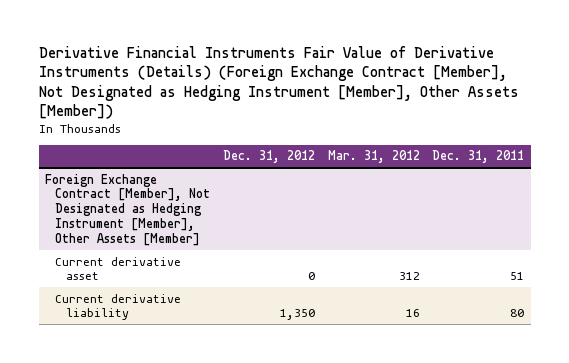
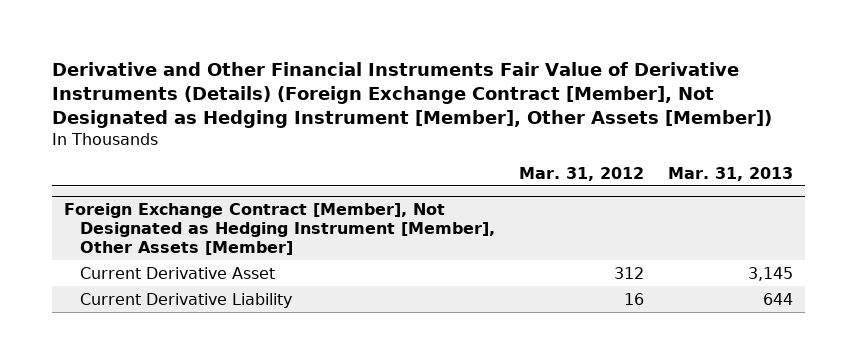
[38,45,519,119] Derivative Financial Instruments Fair Value of Derivative Instruments (Details) (Foreign Exchange Contract [Member], Not Designated as Hedging Instrument [Member], Other Assets [Member]) -> [51,61,772,128] Derivative and Other Financial Instruments Fair Value of Derivative Instruments (Details) (Foreign Exchange Contract [Member], Not Designated as Hedging Instrument [Member], Other Assets [Member])
[223,150,316,164] Dec. 31, 2012 -> none
[432,150,525,164] Dec. 31, 2011 -> none
none -> [668,166,794,181] Mar. 31, 2013
[55,256,182,281] Current derivative asset -> [80,266,276,279] Current Derivative Asset
[55,293,182,321] Current derivative liability -> [80,292,293,308] Current Derivative Liability

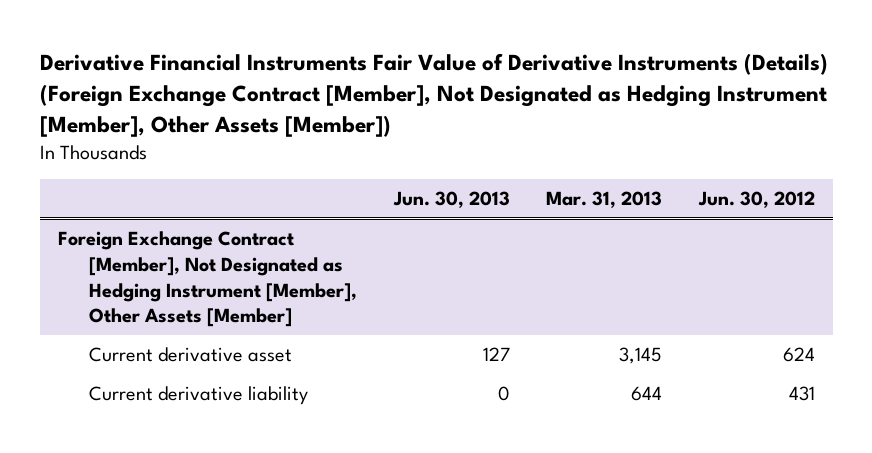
[51,61,772,128] Derivative and Other Financial Instruments Fair Value of Derivative Instruments (Details) (Foreign Exchange Contract [Member], Not Designated as Hedging Instrument [Member], Other Assets [Member]) -> [39,53,828,138] Derivative Financial Instruments Fair Value of Derivative Instruments (Details) (Foreign Exchange Contract [Member], Not Designated as Hedging Instrument [Member], Other Assets [Member])
[519,166,645,181] Mar. 31, 2012 -> none
none -> [392,190,510,208] Jun. 30, 2013
none -> [697,190,815,208] Jun. 30, 2012
[80,266,276,279] Current Derivative Asset -> [89,346,293,362] Current derivative asset
[80,292,293,308] Current Derivative Liability -> [89,385,309,405] Current derivative liability

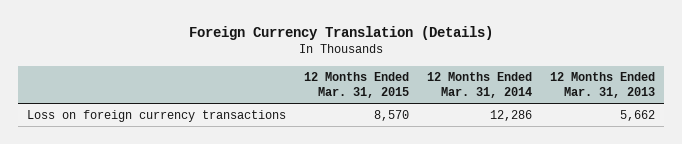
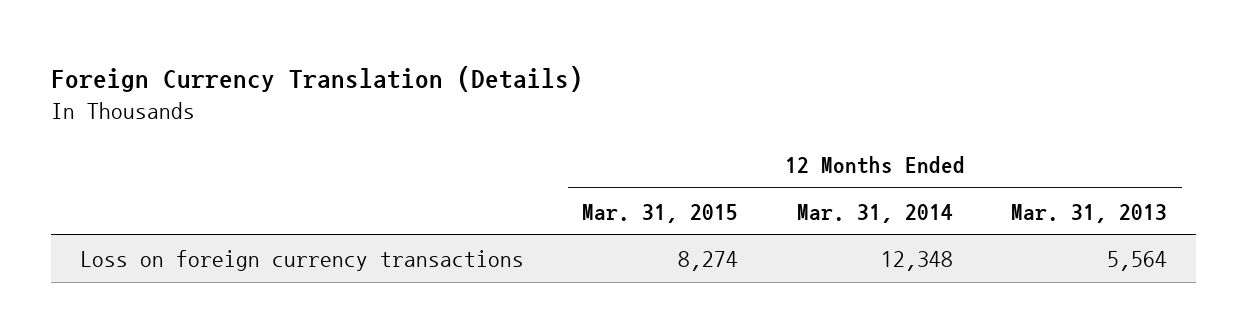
[374,110,410,122] 8,570 -> [678,250,739,271] 8,274
[490,110,533,122] 12,286 -> [880,250,953,271] 12,348
[620,110,656,122] 5,662 -> [1106,250,1167,271] 5,564

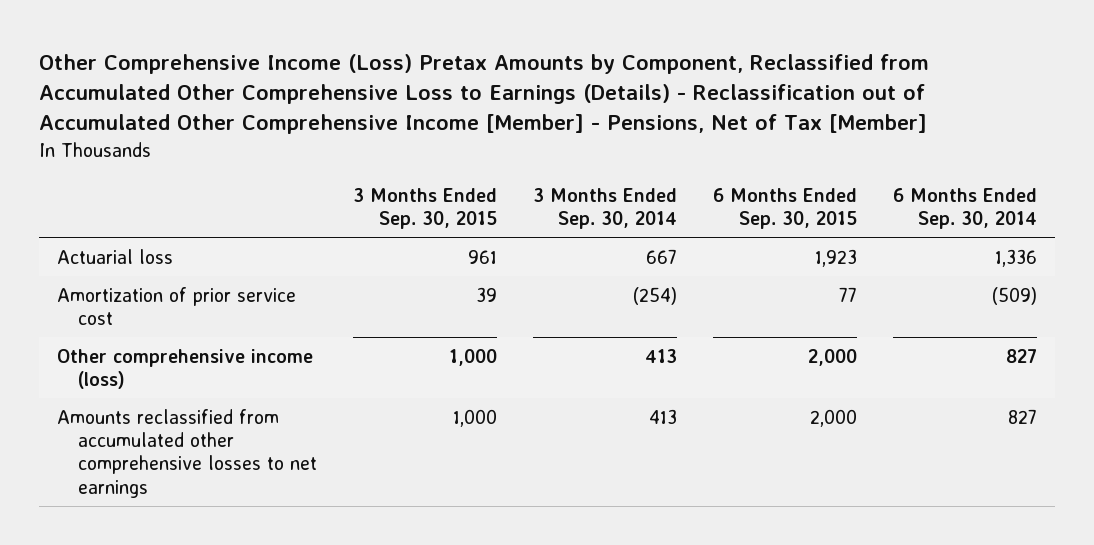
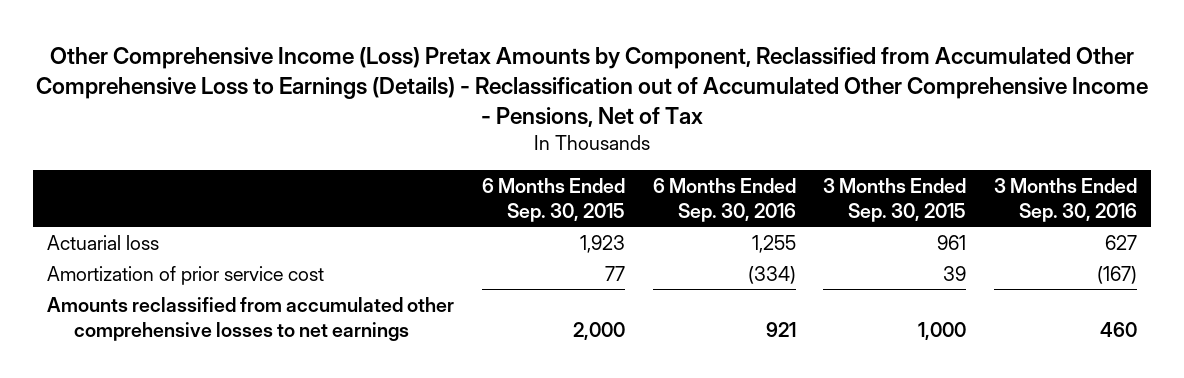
[39,53,930,135] Other Comprehensive Income (Loss) Pretax Amounts by Component, Reclassified from Accumulated Other Comprehensive Loss to Earnings (Details) - Reclassification out of Accumulated Other Comprehensive Income [Member] - Pensions, Net of Tax [Member] -> [36,46,1149,128] Other Comprehensive Income (Loss) Pretax Amounts by Component, Reclassified from Accumulated Other Comprehensive Loss to Earnings (Details) - Reclassification out of Accumulated Other Comprehensive Income - Pensions, Net of Tax
[532,187,677,230] 3 Months Ended Sep. 30, 2014 -> none
[892,187,1037,230] 6 Months Ended Sep. 30, 2014 -> none
none -> [652,177,796,222] 6 Months Ended Sep. 30, 2016
none -> [994,177,1138,222] 3 Months Ended Sep. 30, 2016
[57,348,314,389] Other comprehensive income (loss) -> none

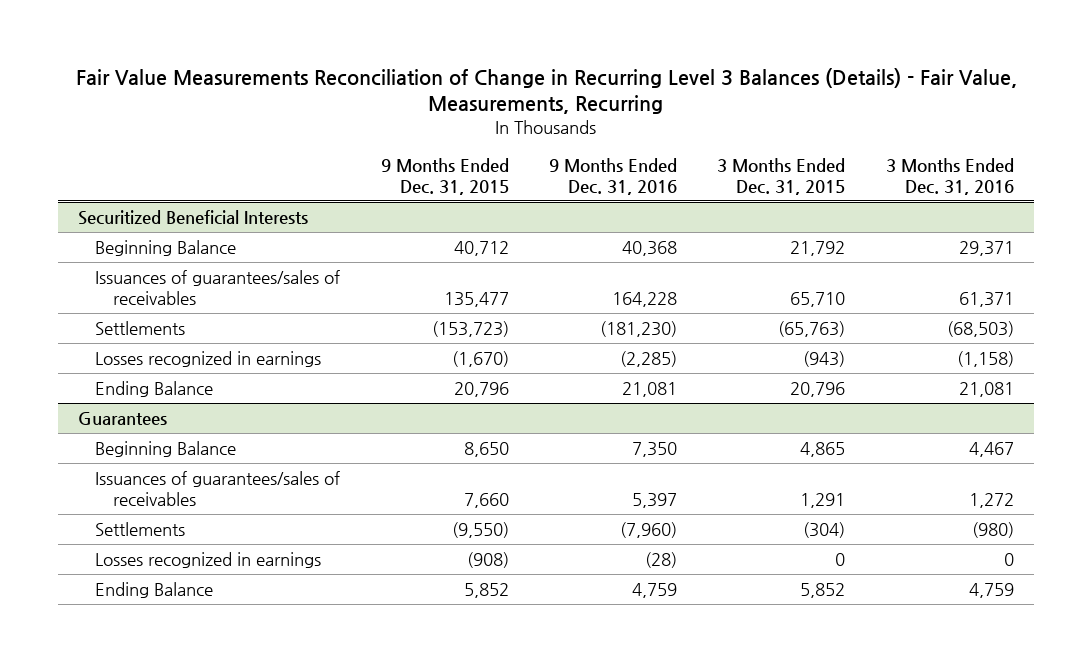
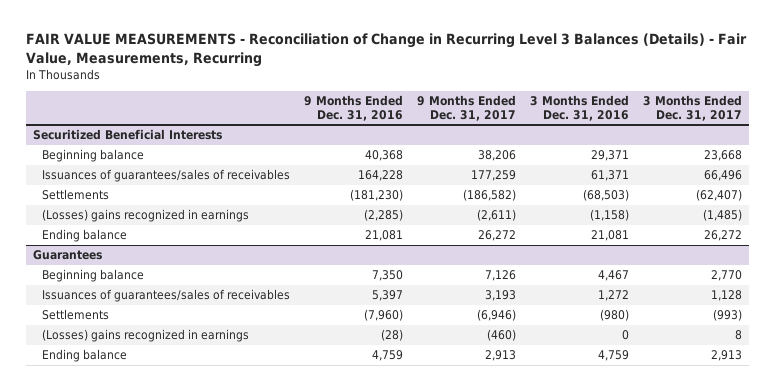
[75,68,1017,115] Fair Value Measurements Reconciliation of Change in Recurring Level 3 Balances (Details) - Fair Value, Measurements, Recurring -> [25,33,747,67] FAIR VALUE MEASUREMENTS - Reconciliation of Change in Recurring Level 3 Balances (Details) - Fair Value, Measurements, Recurring
[380,158,509,195] 9 Months Ended Dec. 31, 2015 -> none
[717,158,846,195] 3 Months Ended Dec. 31, 2015 -> none
none -> [416,94,516,121] 9 Months Ended Dec. 31, 2017
none -> [642,94,742,121] 3 Months Ended Dec. 31, 2017
[95,240,237,257] Beginning Balance -> [41,149,144,163] Beginning balance
[95,351,322,368] Losses recognized in earnings -> [41,209,249,223] (Losses) gains recognized in earnings
[95,381,214,398] Ending Balance -> [41,229,127,243] Ending balance
[95,441,237,458] Beginning Balance -> [41,269,144,283] Beginning balance
[95,552,322,569] Losses recognized in earnings -> [41,329,249,343] (Losses) gains recognized in earnings
[95,582,214,599] Ending Balance -> [41,349,127,363] Ending balance

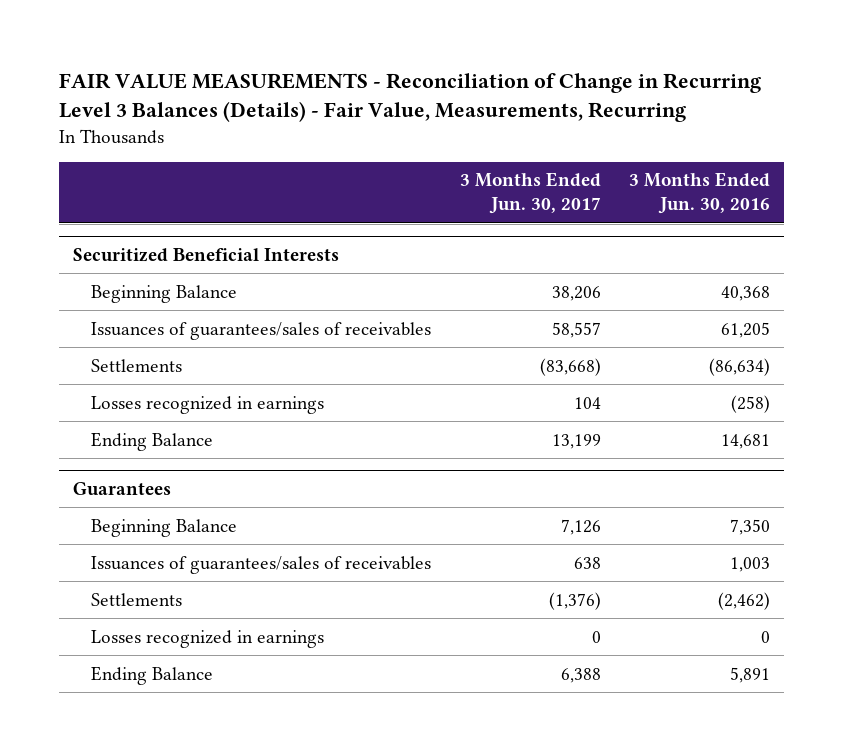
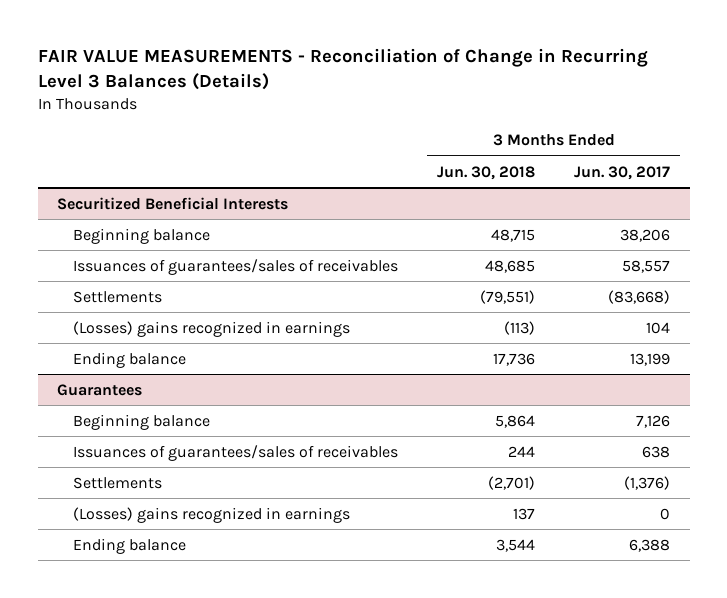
[58,72,761,123] FAIR VALUE MEASUREMENTS - Reconciliation of Change in Recurring Level 3 Balances (Details) - Fair Value, Measurements, Recurring -> [37,48,648,91] FAIR VALUE MEASUREMENTS - Reconciliation of Change in Recurring Level 3 Balances (Details)
[629,172,771,215] 3 Months Ended Jun. 30, 2016 -> none
none -> [437,165,536,180] Jun. 30, 2018
[91,284,238,303] Beginning Balance -> [73,227,211,244] Beginning balance
[91,395,325,414] Losses recognized in earnings -> [73,320,351,337] (Losses) gains recognized in earnings
[91,431,214,451] Ending Balance -> [73,351,187,368] Ending balance
[91,518,238,537] Beginning Balance -> [73,413,211,430] Beginning balance
[91,629,325,648] Losses recognized in earnings -> [73,506,351,523] (Losses) gains recognized in earnings
[91,665,214,685] Ending Balance -> [73,537,187,554] Ending balance

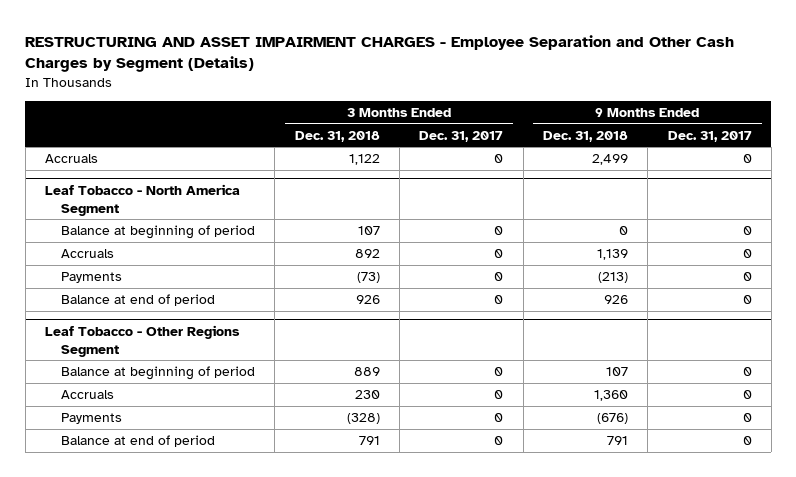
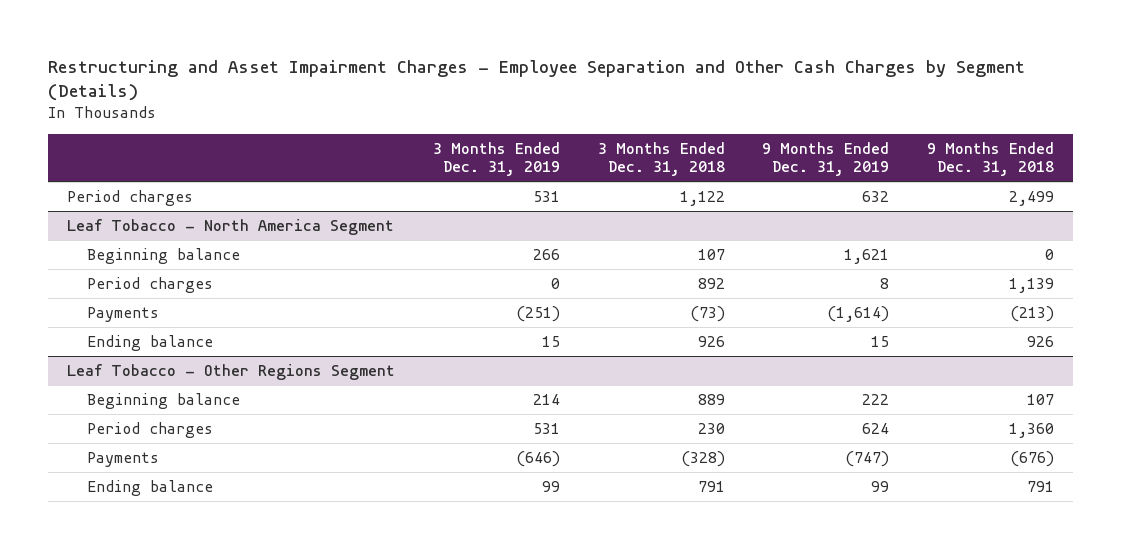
[25,34,735,73] RESTRUCTURING AND ASSET IMPAIRMENT CHARGES - Employee Separation and Other Cash Charges by Segment (Details) -> [48,59,1026,102] Restructuring and Asset Impairment Charges - Employee Separation and Other Cash Charges by Segment (Details)
[419,130,504,142] Dec. 31, 2017 -> none
[667,130,752,142] Dec. 31, 2017 -> none
none -> [432,141,560,177] 3 Months Ended Dec. 31, 2019
none -> [762,141,890,177] 9 Months Ended Dec. 31, 2019
[44,154,98,164] Accruals -> [67,189,194,206] Period charges
[61,225,256,240] Balance at beginning of period -> [87,247,241,264] Beginning balance
[61,249,115,259] Accruals -> [87,276,214,293] Period charges
[61,294,216,307] Balance at end of period -> [87,334,214,351] Ending balance
[61,366,256,381] Balance at beginning of period -> [87,392,241,409] Beginning balance
[61,390,115,400] Accruals -> [87,421,214,438] Period charges
[61,435,216,448] Balance at end of period -> [87,479,214,496] Ending balance

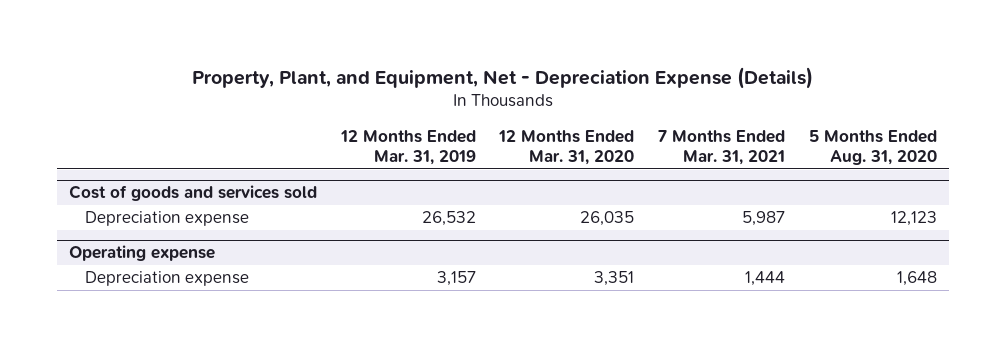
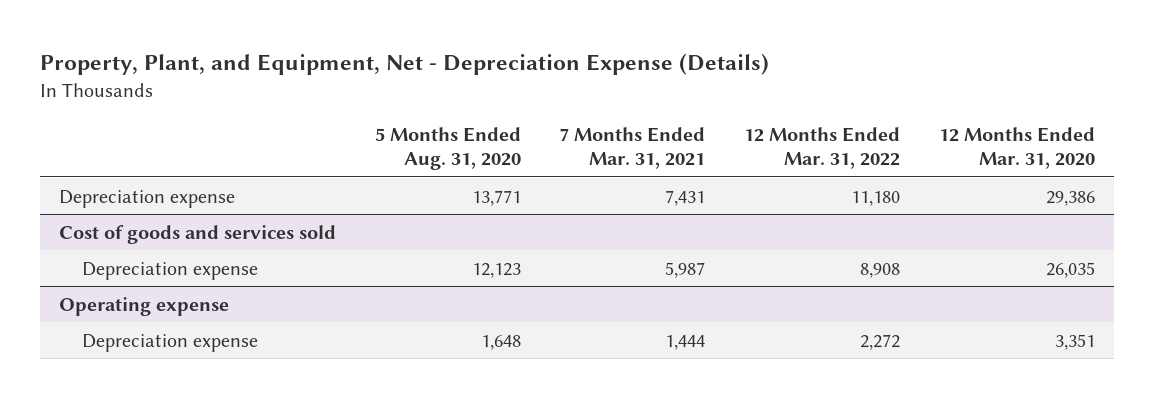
[339,129,476,165] 12 Months Ended Mar. 31, 2019 -> none
none -> [744,127,901,169] 12 Months Ended Mar. 31, 2022
none -> [58,189,235,208] Depreciation expense

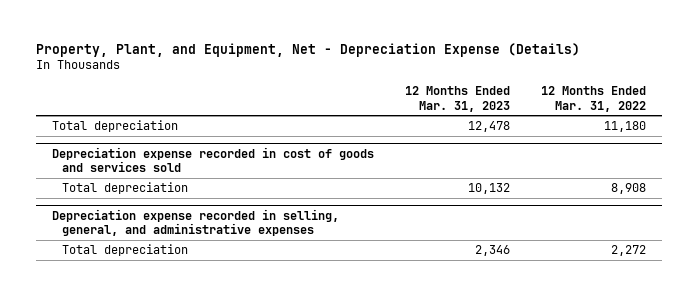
[374,127,521,170] 5 Months Ended Aug. 31, 2020 -> none
[559,127,706,169] 7 Months Ended Mar. 31, 2021 -> none
[938,127,1095,169] 12 Months Ended Mar. 31, 2020 -> none
none -> [404,85,510,112] 12 Months Ended Mar. 31, 2023
[58,189,235,208] Depreciation expense -> [51,120,178,133] Total depreciation
[58,224,336,244] Cost of goods and services sold -> [51,146,374,173] Depreciation expense recorded in cost of goods and services sold
[82,261,259,280] Depreciation expense -> [62,182,189,195] Total depreciation
[58,296,229,316] Operating expense -> [51,208,339,237] Depreciation expense recorded in selling, general, and administrative expenses
[82,333,259,352] Depreciation expense -> [62,244,189,257] Total depreciation

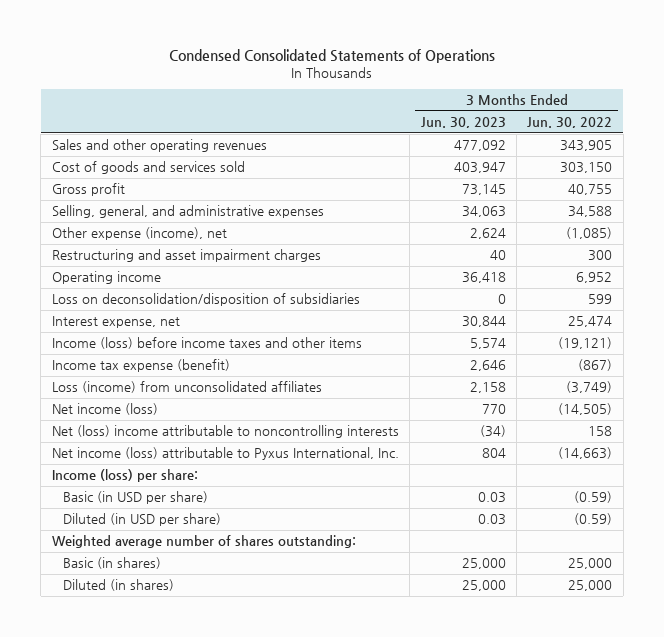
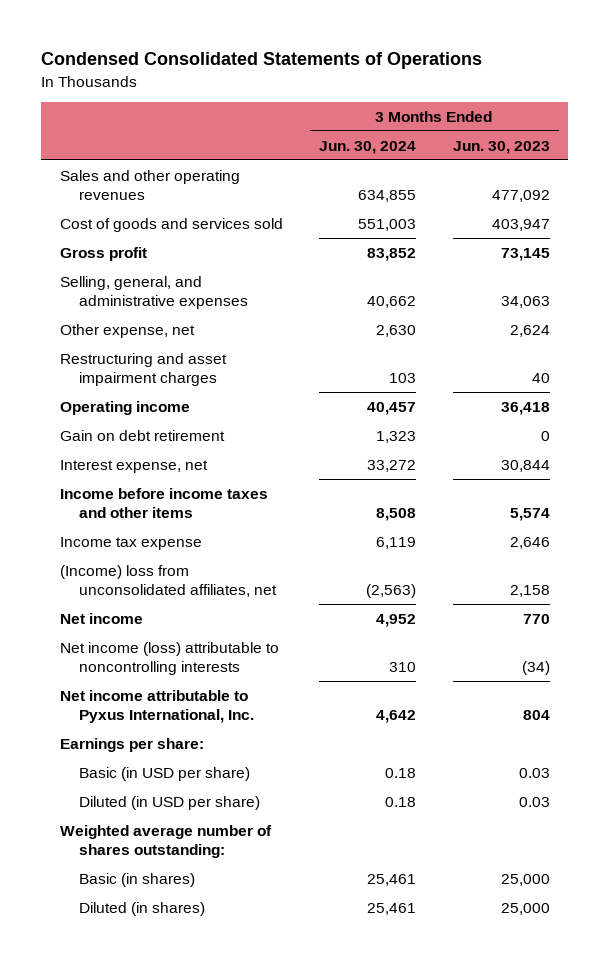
[527,116,613,128] Jun. 30, 2022 -> none
none -> [319,140,417,154] Jun. 30, 2024
[51,227,227,241] Other expense (income), net -> [59,323,195,338] Other expense, net
[51,293,360,307] Loss on deconsolidation/disposition of subsidiaries -> none
none -> [59,429,225,441] Gain on debt retirement
[51,337,362,350] Income (loss) before income taxes and other items -> [59,487,268,518] Income before income taxes and other items
[51,359,230,373] Income tax expense (benefit) -> [59,536,202,550] Income tax expense
[51,381,322,394] Loss (income) from unconsolidated affiliates -> [59,564,278,597] (Income) loss from unconsolidated affiliates, net
[51,403,158,416] Net income (loss) -> [59,612,143,624] Net income
[51,425,399,439] Net (loss) income attributable to noncontrolling interests -> [59,641,279,675] Net income (loss) attributable to noncontrolling interests
[51,447,399,461] Net income (loss) attributable to Pyxus International, Inc. -> [59,689,255,723] Net income attributable to Pyxus International, Inc.
[51,469,198,483] Income (loss) per share: -> [59,737,204,752] Earnings per share:

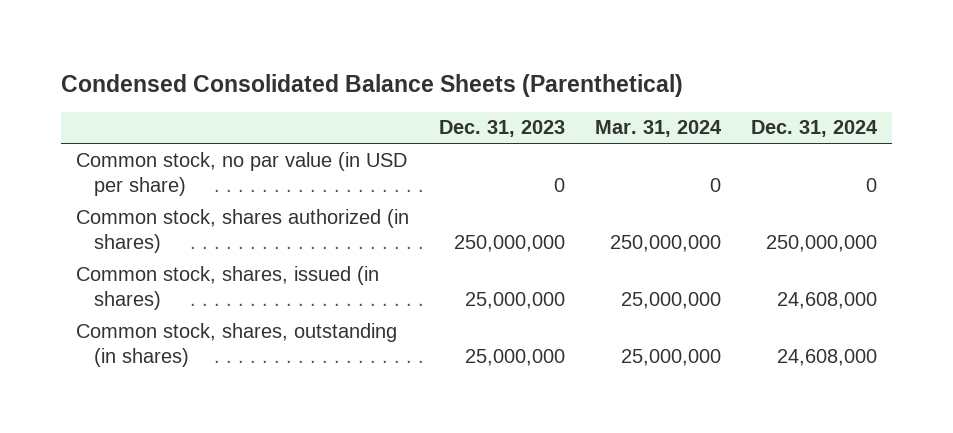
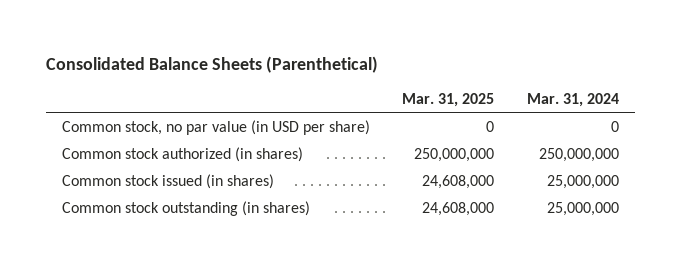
[60,73,683,97] Condensed Consolidated Balance Sheets (Parenthetical) -> [45,56,378,74] Consolidated Balance Sheets (Parenthetical)
[438,120,565,138] Dec. 31, 2023 -> none
[751,120,879,138] Dec. 31, 2024 -> none
none -> [402,93,495,108] Mar. 31, 2025
[75,208,409,253] Common stock, shares authorized (in shares) -> [62,147,304,163] Common stock authorized (in shares)
[75,265,379,310] Common stock, shares, issued (in shares) -> [62,174,275,190] Common stock issued (in shares)
[75,322,397,367] Common stock, shares, outstanding (in shares) -> [62,201,311,217] Common stock outstanding (in shares)

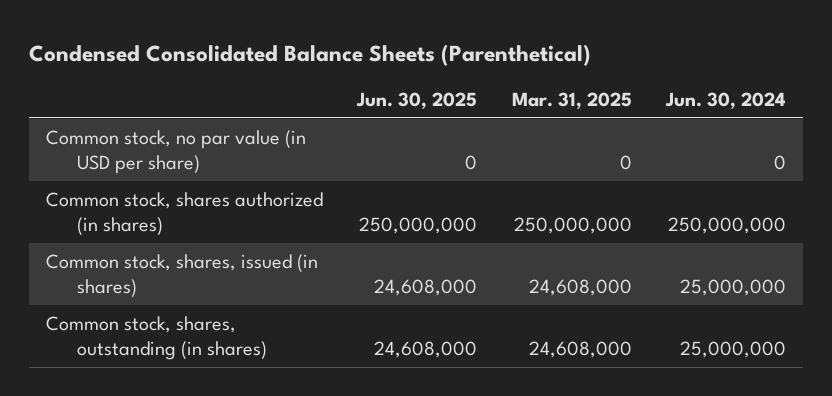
[45,56,378,74] Consolidated Balance Sheets (Parenthetical) -> [29,43,592,66] Condensed Consolidated Balance Sheets (Parenthetical)
[526,93,619,108] Mar. 31, 2024 -> none
none -> [356,91,478,109] Jun. 30, 2025
none -> [664,91,786,109] Jun. 30, 2024
[62,147,304,163] Common stock authorized (in shares) -> [46,191,324,237] Common stock, shares authorized (in shares)
[62,174,275,190] Common stock issued (in shares) -> [46,253,319,299] Common stock, shares, issued (in shares)
[62,201,311,217] Common stock outstanding (in shares) -> [46,315,267,361] Common stock, shares, outstanding (in shares)

